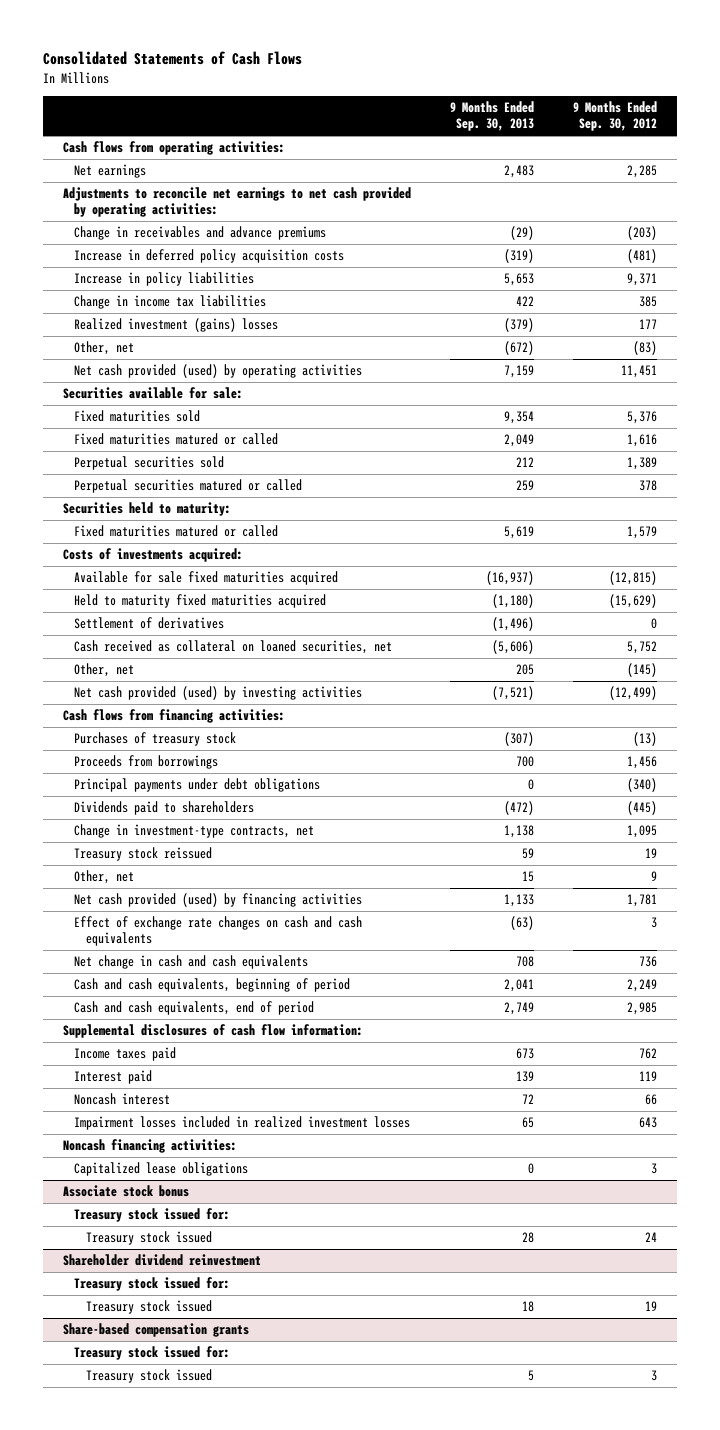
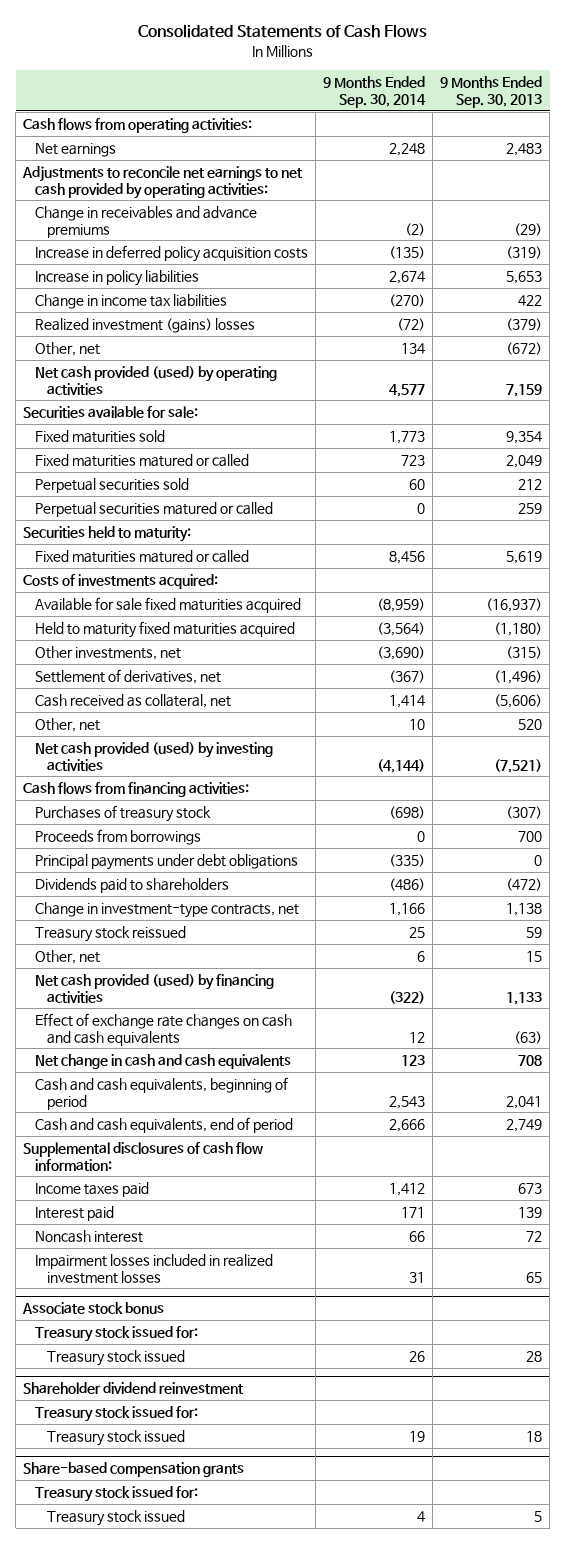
[573,101,658,132] 9 Months Ended Sep. 30, 2012 -> none
none -> [323,76,427,108] 9 Months Ended Sep. 30, 2014
none -> [35,645,182,660] Other investments, net
[74,617,225,630] Settlement of derivatives -> [35,668,222,684] Settlement of derivatives, net
[74,640,393,655] Cash received as collateral on loaned securities, net -> [35,693,232,708] Cash received as collateral, net
[516,664,535,676] 205 -> [518,718,543,730] 520
[63,1139,238,1154] Noncash financing activities: -> none
[74,1162,249,1177] Capitalized lease obligations -> none

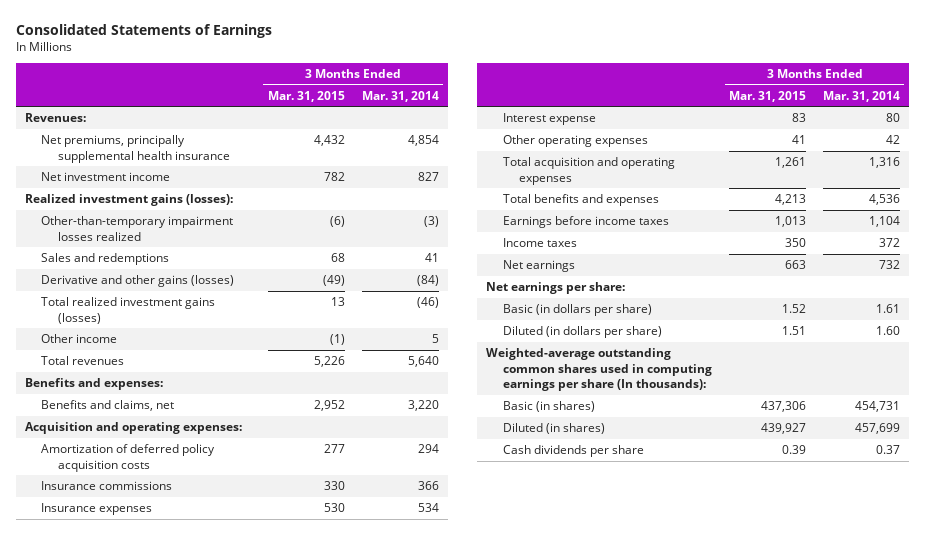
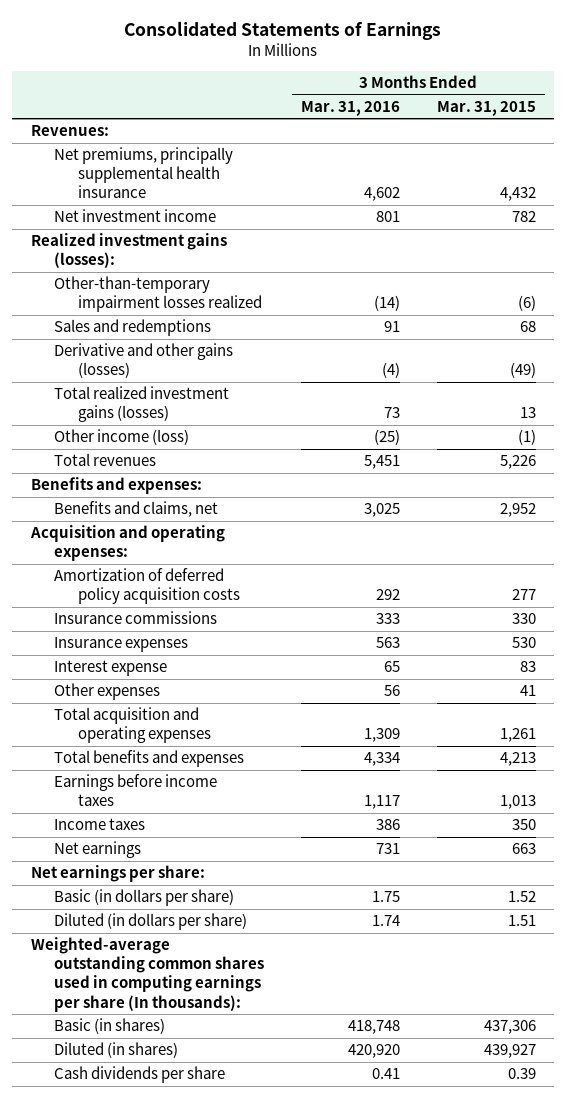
[361,90,439,102] Mar. 31, 2014 -> none
none -> [300,101,400,117] Mar. 31, 2016
[41,334,118,344] Other income -> [54,429,190,446] Other income (loss)
[502,135,648,148] Other operating expenses -> [54,683,161,701] Other expenses

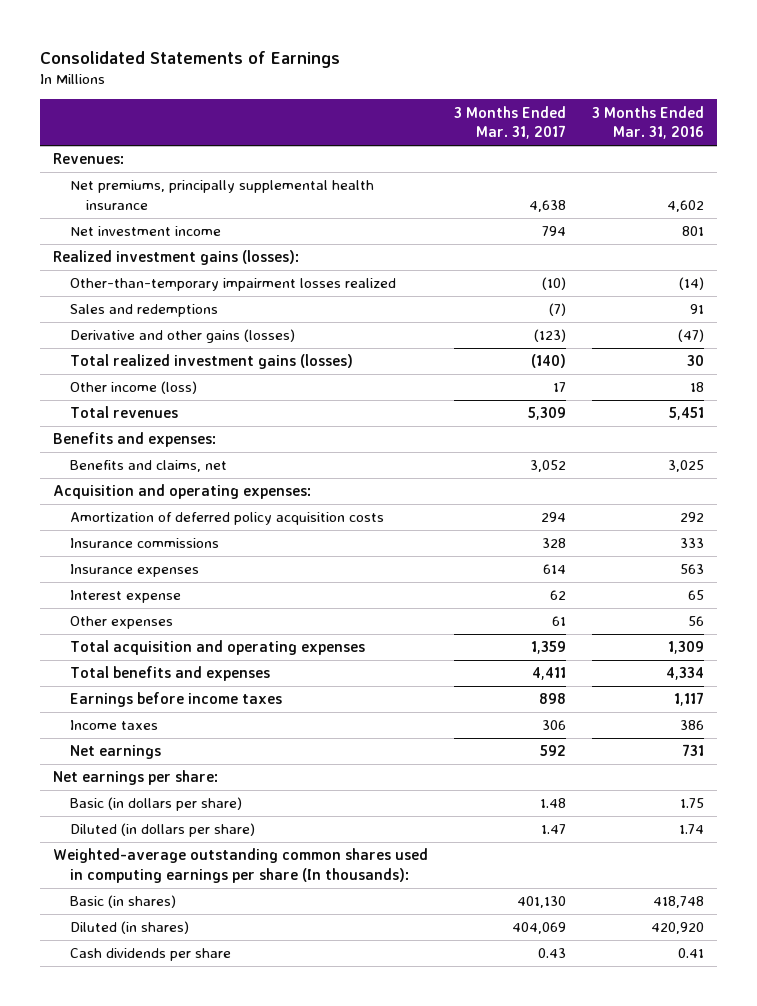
[436,101,536,117] Mar. 31, 2015 -> none
none -> [454,105,567,140] 3 Months Ended Mar. 31, 2017
[381,362,400,379] (4) -> [677,329,704,343] (47)
[383,407,400,419] 73 -> [686,355,704,367] 30
[373,429,400,446] (25) -> [689,382,704,393] 18

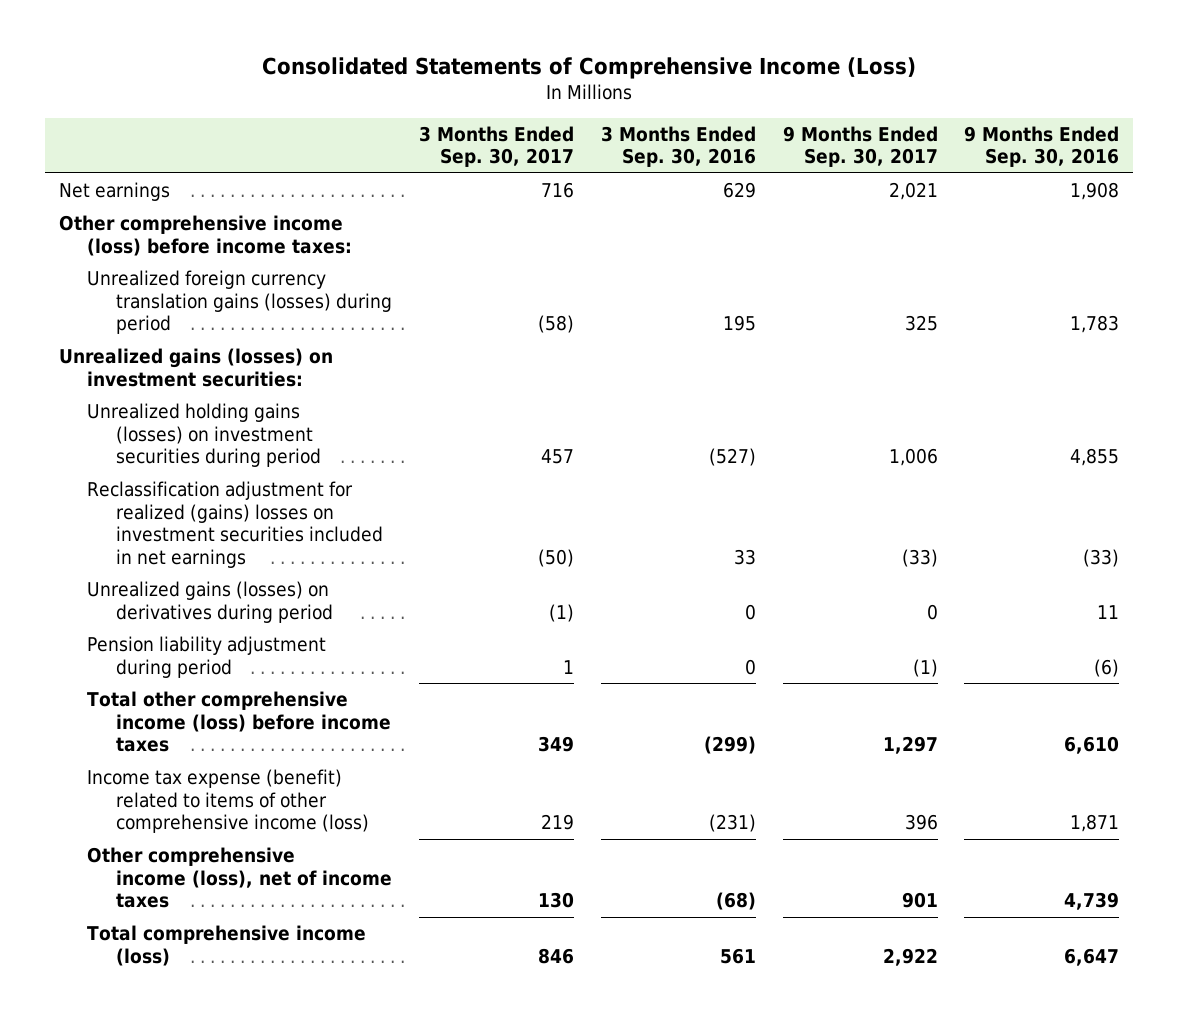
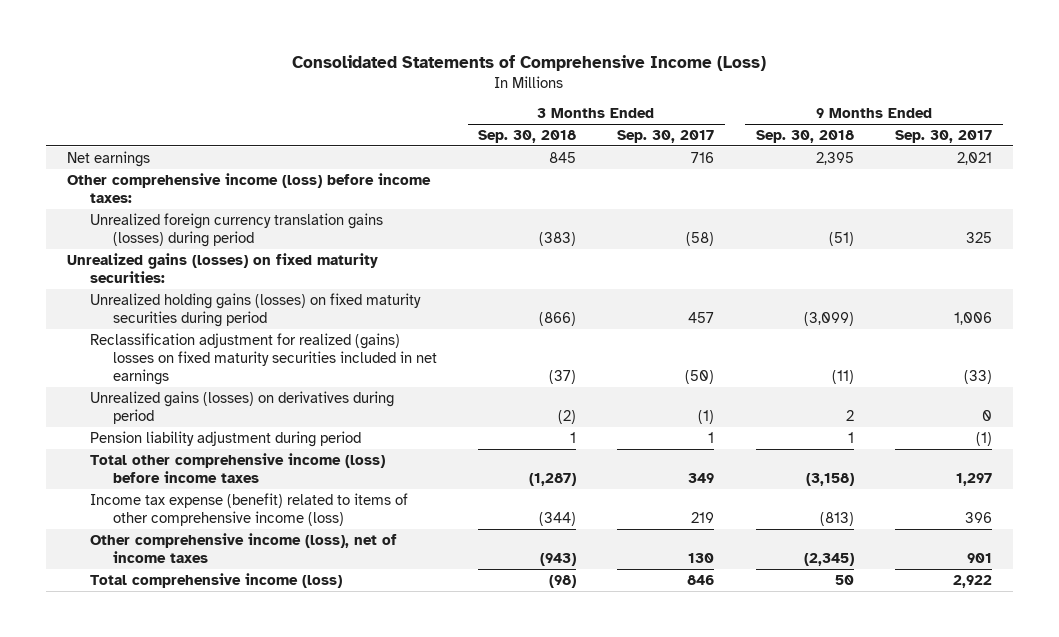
[600,125,756,168] 3 Months Ended Sep. 30, 2016 -> none
[964,125,1120,168] 9 Months Ended Sep. 30, 2016 -> none
none -> [477,130,576,144] Sep. 30, 2018
none -> [755,130,854,144] Sep. 30, 2018
[58,348,333,387] Unrealized gains (losses) on investment securities: -> [66,252,378,284] Unrealized gains (losses) on fixed maturity securities:
[87,403,321,468] Unrealized holding gains (losses) on investment securities during period -> [89,292,421,328] Unrealized holding gains (losses) on fixed maturity securities during period
[87,481,383,568] Reclassification adjustment for realized (gains) losses on investment securities included in net earnings -> [89,332,437,386] Reclassification adjustment for realized (gains) losses on fixed maturity securities included in net earnings

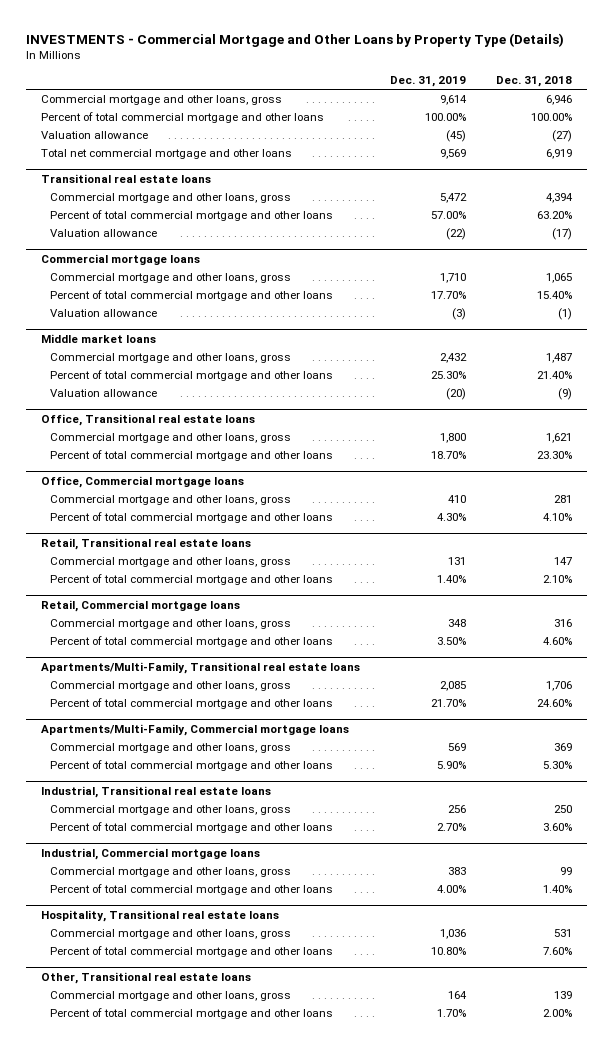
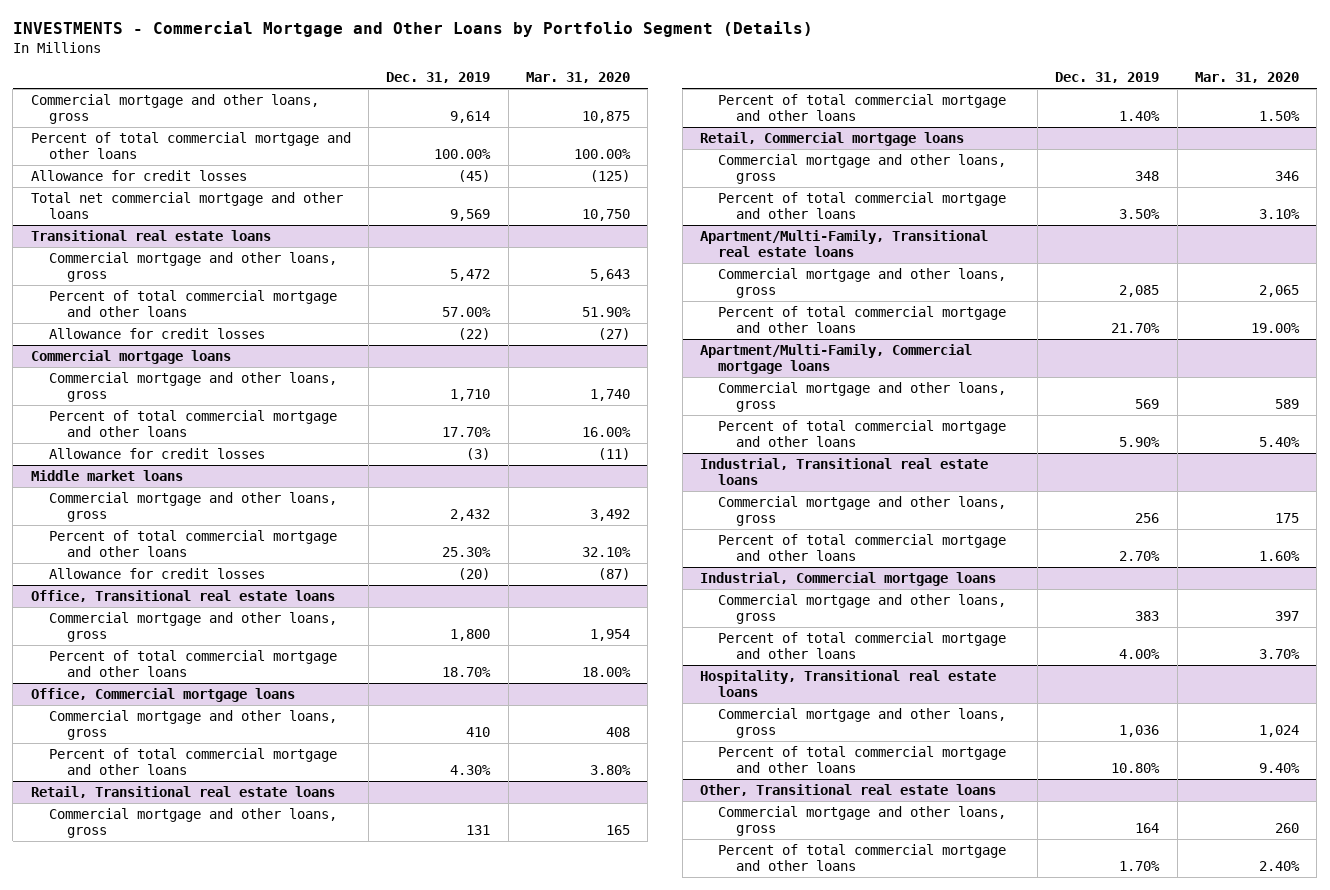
[25,32,564,47] INVESTMENTS - Commercial Mortgage and Other Loans by Property Type (Details) -> [12,21,813,38] INVESTMENTS - Commercial Mortgage and Other Loans by Portfolio Segment (Details)
[495,76,572,88] Dec. 31, 2018 -> none
none -> [526,72,631,84] Mar. 31, 2020
[40,131,148,140] Valuation allowance -> [30,169,247,181] Allowance for credit losses
[49,229,157,238] Valuation allowance -> [49,327,266,339] Allowance for credit losses
[49,309,157,318] Valuation allowance -> [49,447,266,459] Allowance for credit losses
[49,389,157,398] Valuation allowance -> [49,567,266,579] Allowance for credit losses
[40,661,360,674] Apartments/Multi-Family, Transitional real estate loans -> [699,229,988,258] Apartment/Multi-Family, Transitional real estate loans
[40,723,349,736] Apartments/Multi-Family, Commercial mortgage loans -> [699,343,972,375] Apartment/Multi-Family, Commercial mortgage loans

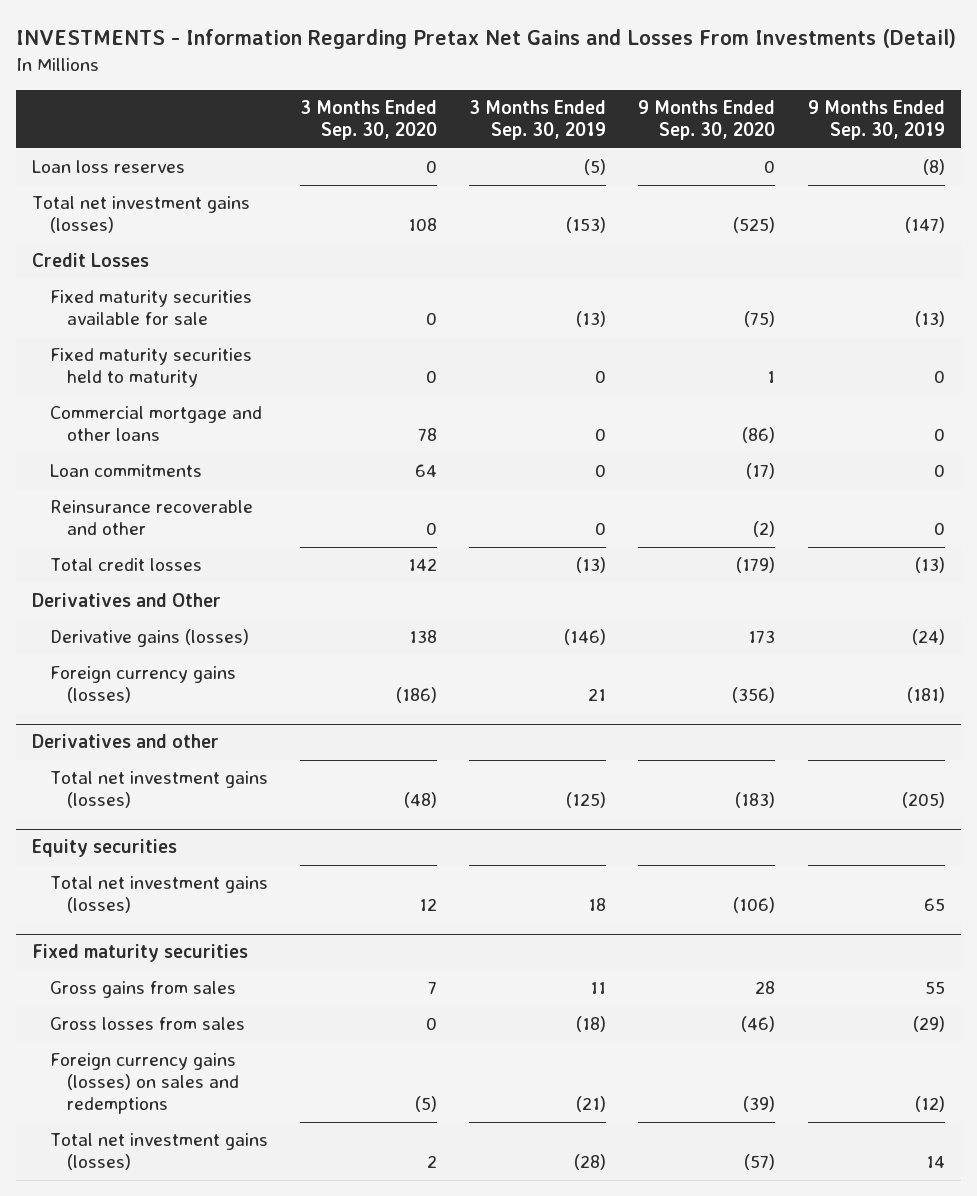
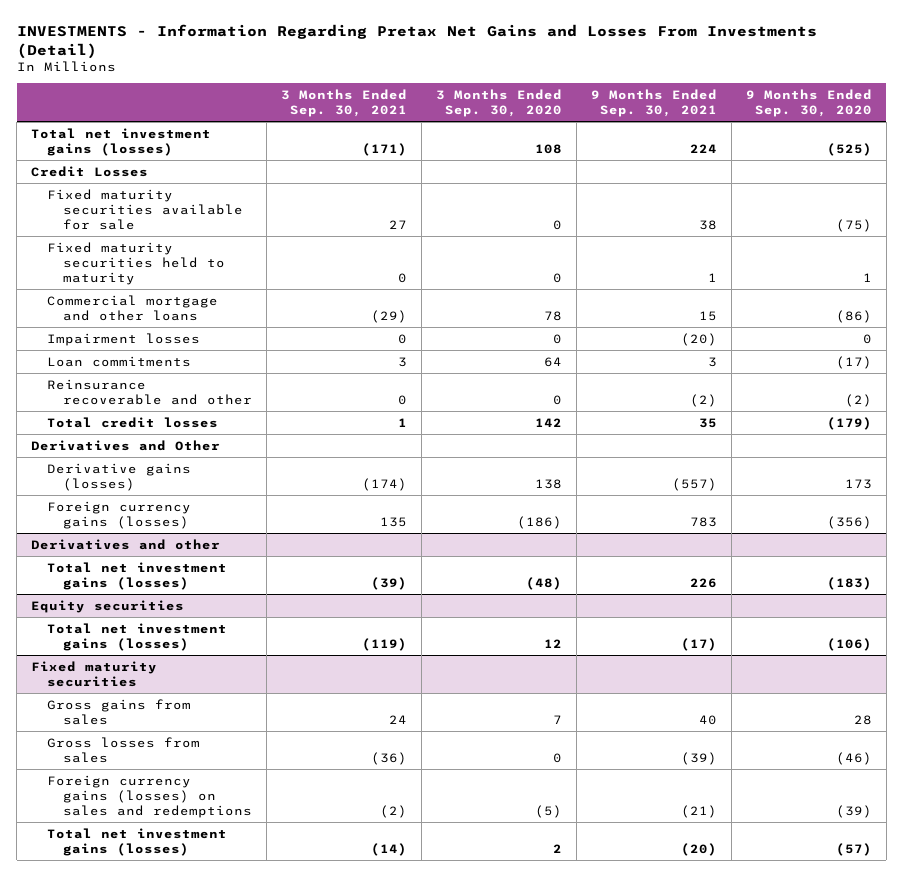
[469,100,607,141] 3 Months Ended Sep. 30, 2019 -> none
[807,100,945,141] 9 Months Ended Sep. 30, 2019 -> none
none -> [280,89,407,117] 3 Months Ended Sep. 30, 2021
none -> [590,89,717,117] 9 Months Ended Sep. 30, 2021
[32,160,186,174] Loan loss reserves -> none
none -> [47,332,201,346] Impairment losses

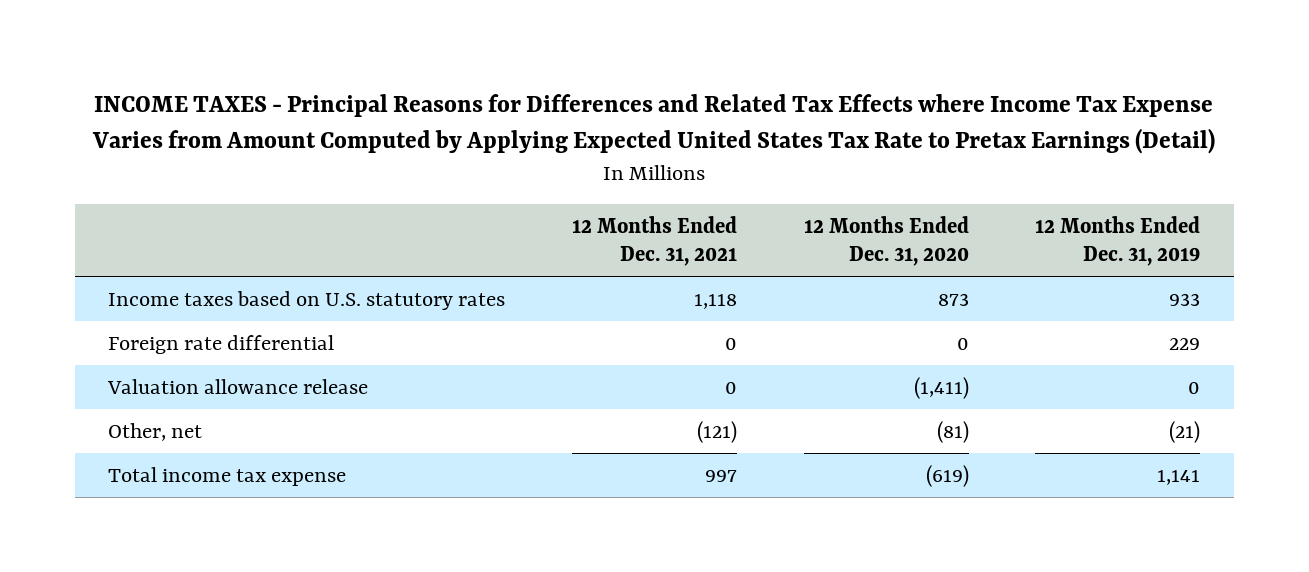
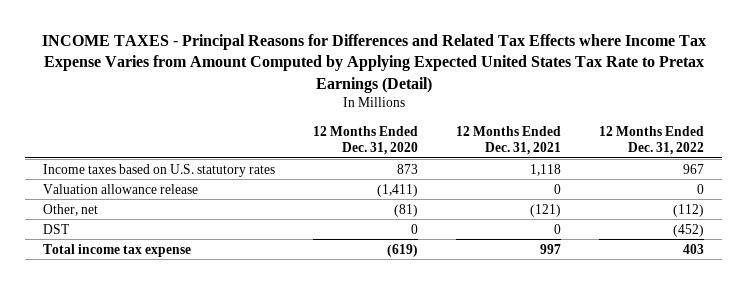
[1035,215,1201,266] 12 Months Ended Dec. 31, 2019 -> none
none -> [598,125,704,155] 12 Months Ended Dec. 31, 2022
[108,334,335,354] Foreign rate differential -> none
none -> [43,223,71,234] DST

